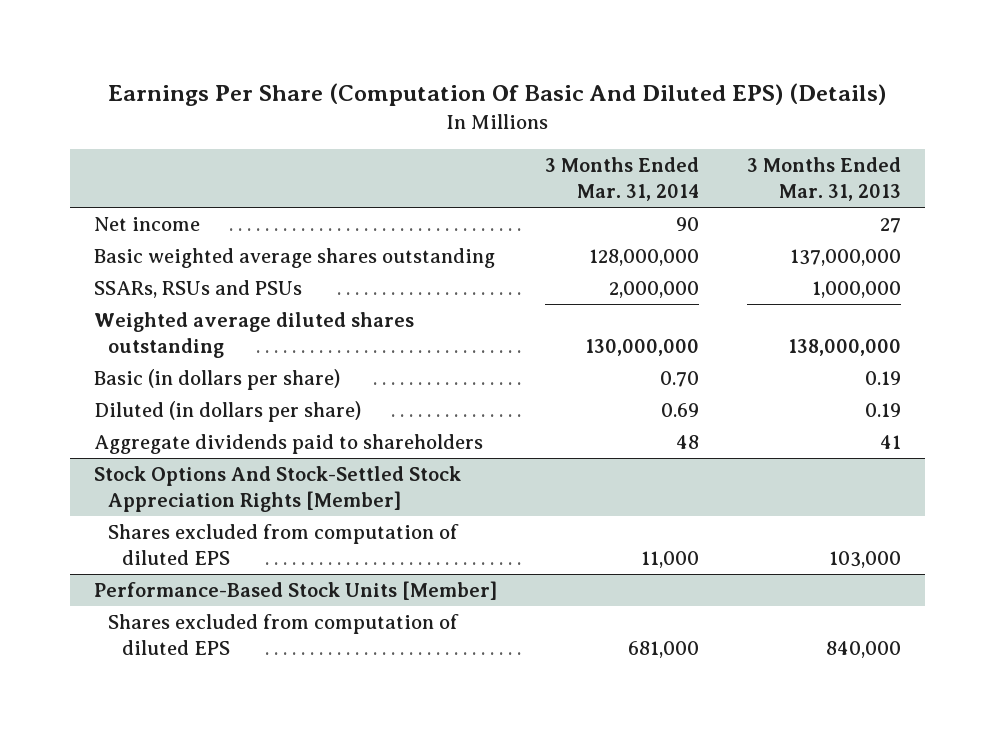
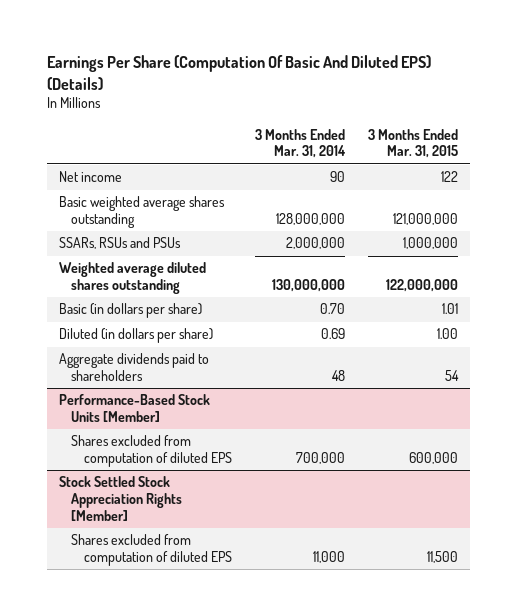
[746,157,901,202] 3 Months Ended Mar. 31, 2013 -> none
none -> [368,128,459,159] 3 Months Ended Mar. 31, 2015
[93,466,461,513] Stock Options And Stock-Settled Stock Appreciation Rights [Member] -> none
[108,524,460,566] Shares excluded from computation of diluted EPS -> none
[627,641,699,659] 681,000 -> [295,452,345,465] 700,000
none -> [58,476,183,521] Stock Settled Stock Appreciation Rights [Member]
none -> [71,534,232,567] Shares excluded from computation of diluted EPS

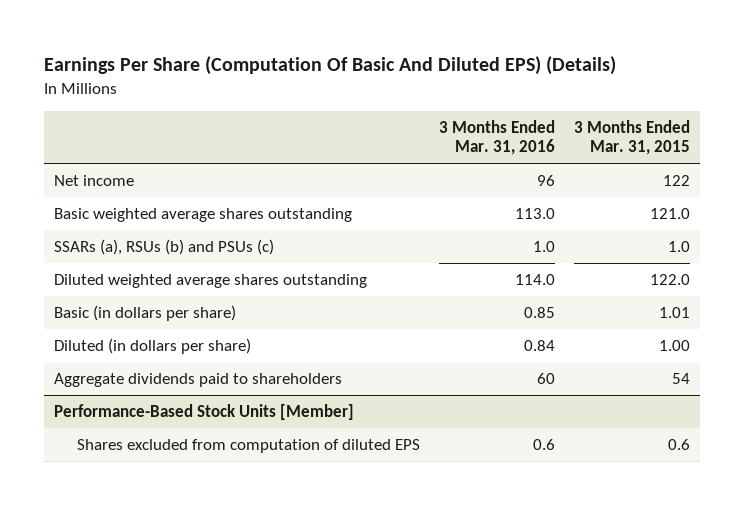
[254,128,346,159] 3 Months Ended Mar. 31, 2014 -> none
none -> [439,119,556,156] 3 Months Ended Mar. 31, 2016
[393,213,459,226] 121,000,000 -> [650,208,691,220] 121.0
[58,237,181,250] SSARs, RSUs and PSUs -> [53,239,274,256] SSARs (a), RSUs (b) and PSUs (c)
[403,237,459,250] 1,000,000 -> [668,241,691,253] 1.0
[58,262,206,295] Weighted average diluted shares outstanding -> [53,274,367,289] Diluted weighted average shares outstanding
[386,279,459,293] 122,000,000 -> [650,274,691,286] 122.0
[58,476,183,521] Stock Settled Stock Appreciation Rights [Member] -> none
[71,534,232,567] Shares excluded from computation of diluted EPS -> none
[409,452,459,465] 600,000 -> [668,439,691,451] 0.6

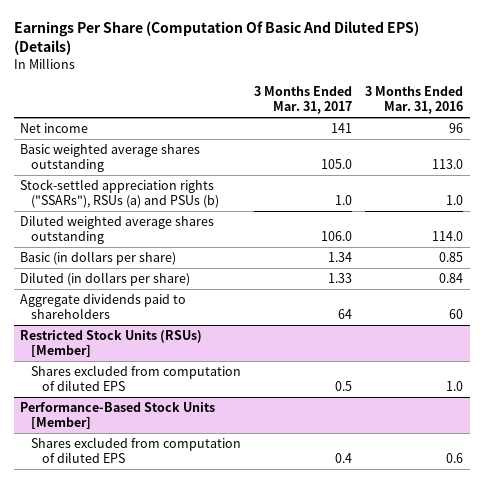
[574,119,691,156] 3 Months Ended Mar. 31, 2015 -> none
none -> [254,86,353,115] 3 Months Ended Mar. 31, 2017
[53,239,274,256] SSARs (a), RSUs (b) and PSUs (c) -> [20,179,220,209] Stock-settled appreciation rights ("SSARs"), RSUs (a) and PSUs (b)
none -> [20,330,203,358] Restricted Stock Units (RSUs) [Member]
none -> [31,365,242,392] Shares excluded from computation of diluted EPS

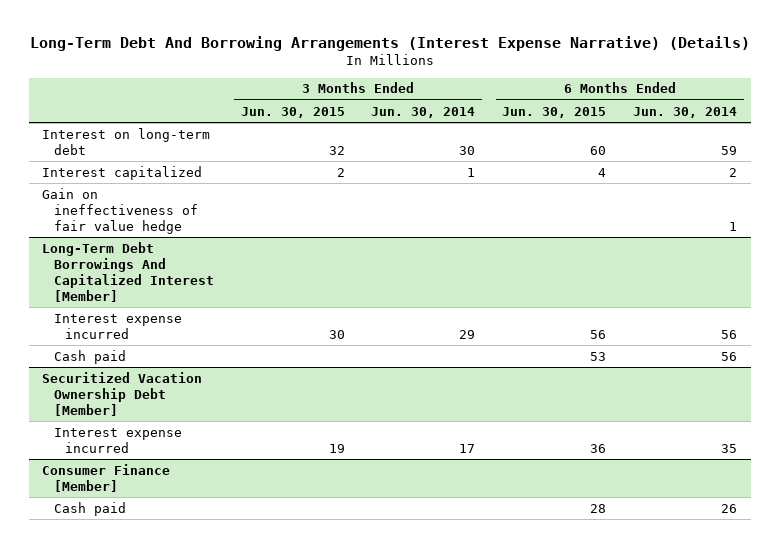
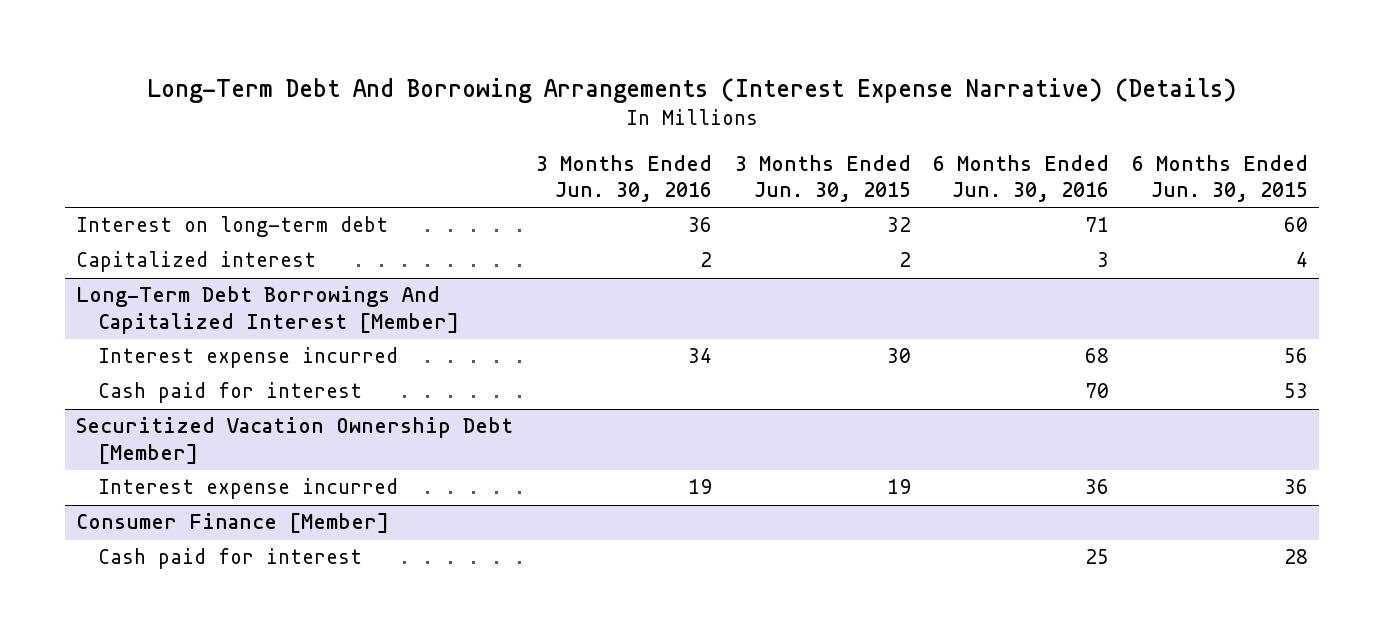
[371,106,476,118] Jun. 30, 2014 -> none
[633,106,738,118] Jun. 30, 2014 -> none
none -> [535,154,712,203] 3 Months Ended Jun. 30, 2016
none -> [933,154,1110,203] 6 Months Ended Jun. 30, 2016
[42,187,198,234] Gain on ineffectiveness of fair value hedge -> none
[42,165,203,180] Interest capitalized -> [76,251,317,273] Capitalized interest
[53,349,126,364] Cash paid -> [97,382,362,404] Cash paid for interest
[53,501,126,516] Cash paid -> [97,548,362,570] Cash paid for interest

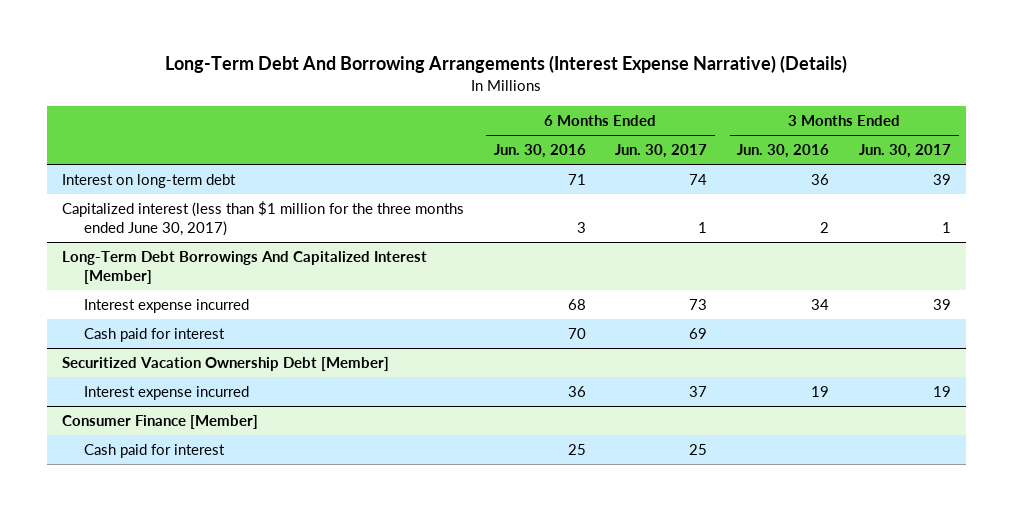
[734,154,911,203] 3 Months Ended Jun. 30, 2015 -> none
[1131,154,1308,203] 6 Months Ended Jun. 30, 2015 -> none
none -> [615,144,708,159] Jun. 30, 2017
none -> [859,144,952,159] Jun. 30, 2017
[76,251,317,273] Capitalized interest -> [61,201,464,237] Capitalized interest (less than $1 million for the three months ended June 30, 2017)

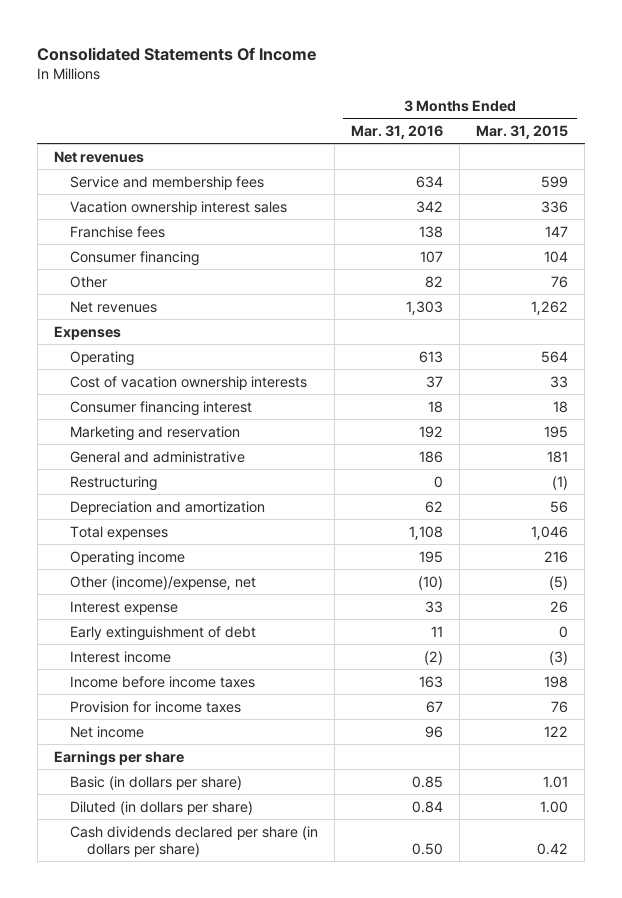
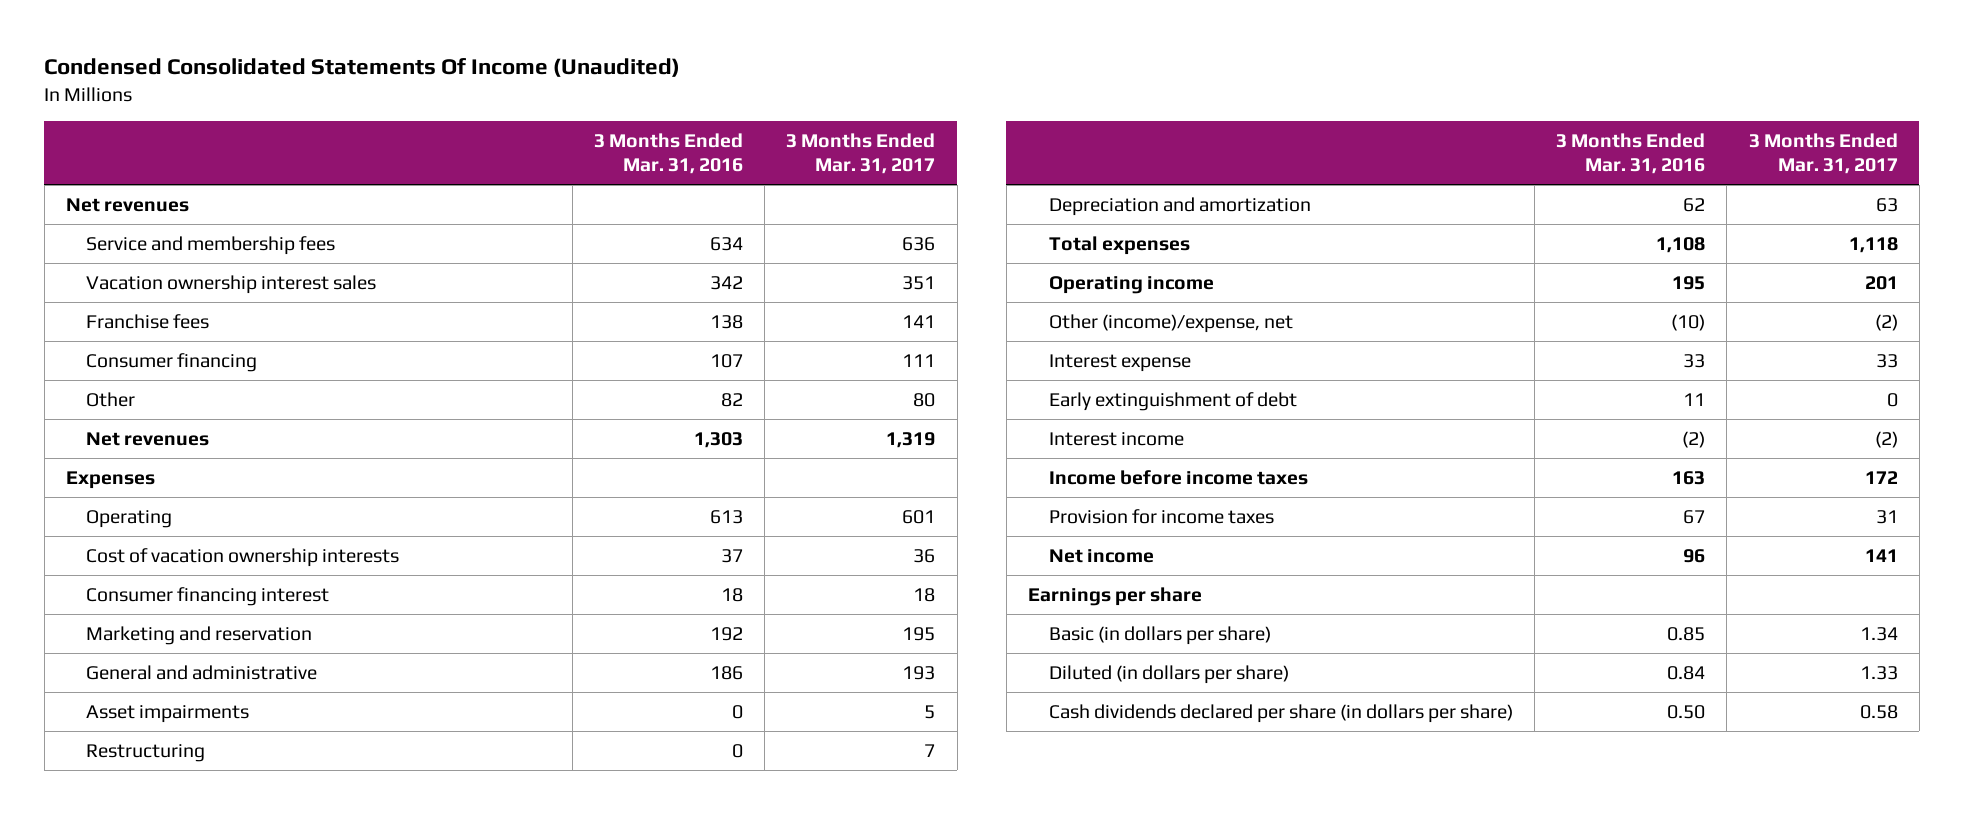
[37,46,317,61] Consolidated Statements Of Income -> [44,58,681,78] Condensed Consolidated Statements Of Income (Unaudited)
[476,125,569,140] Mar. 31, 2015 -> none
none -> [786,132,936,174] 3 Months Ended Mar. 31, 2017
none -> [86,705,250,724] Asset impairments

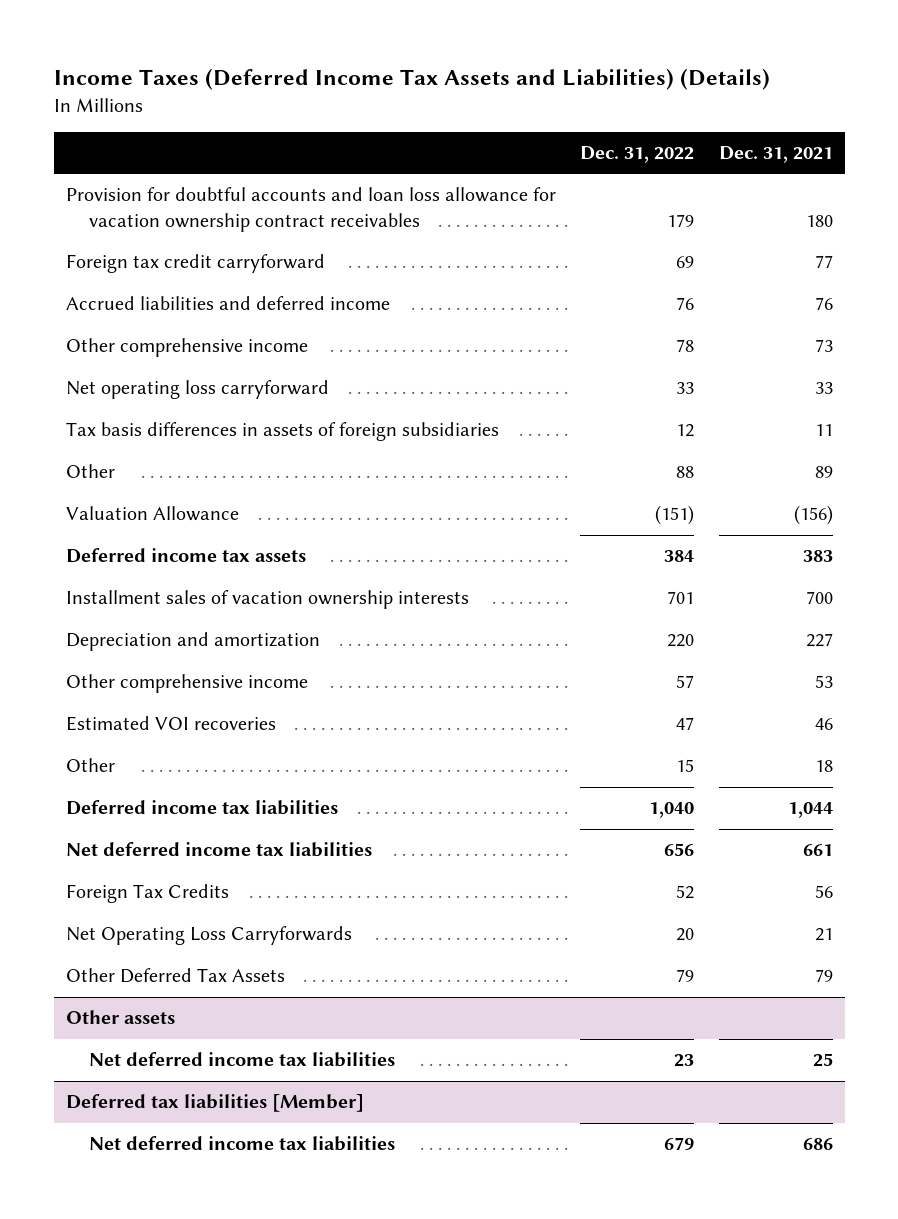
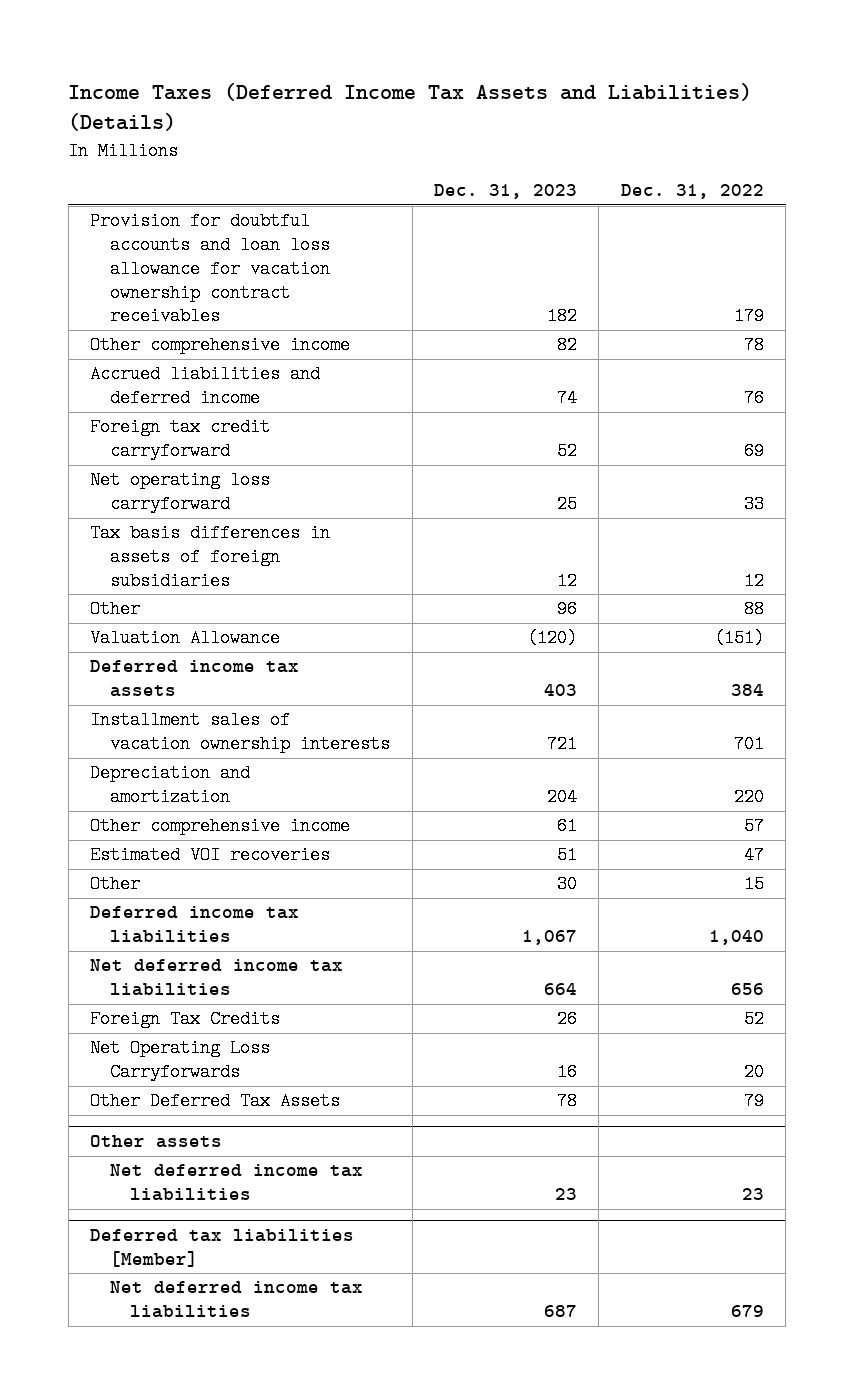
[718,146,833,164] Dec. 31, 2021 -> none
none -> [434,184,578,200] Dec. 31, 2023
[65,296,390,311] Accrued liabilities and deferred income -> [90,365,321,408] Accrued liabilities and deferred income
[65,254,325,274] Foreign tax credit carryforward -> [90,418,271,461] Foreign tax credit carryforward

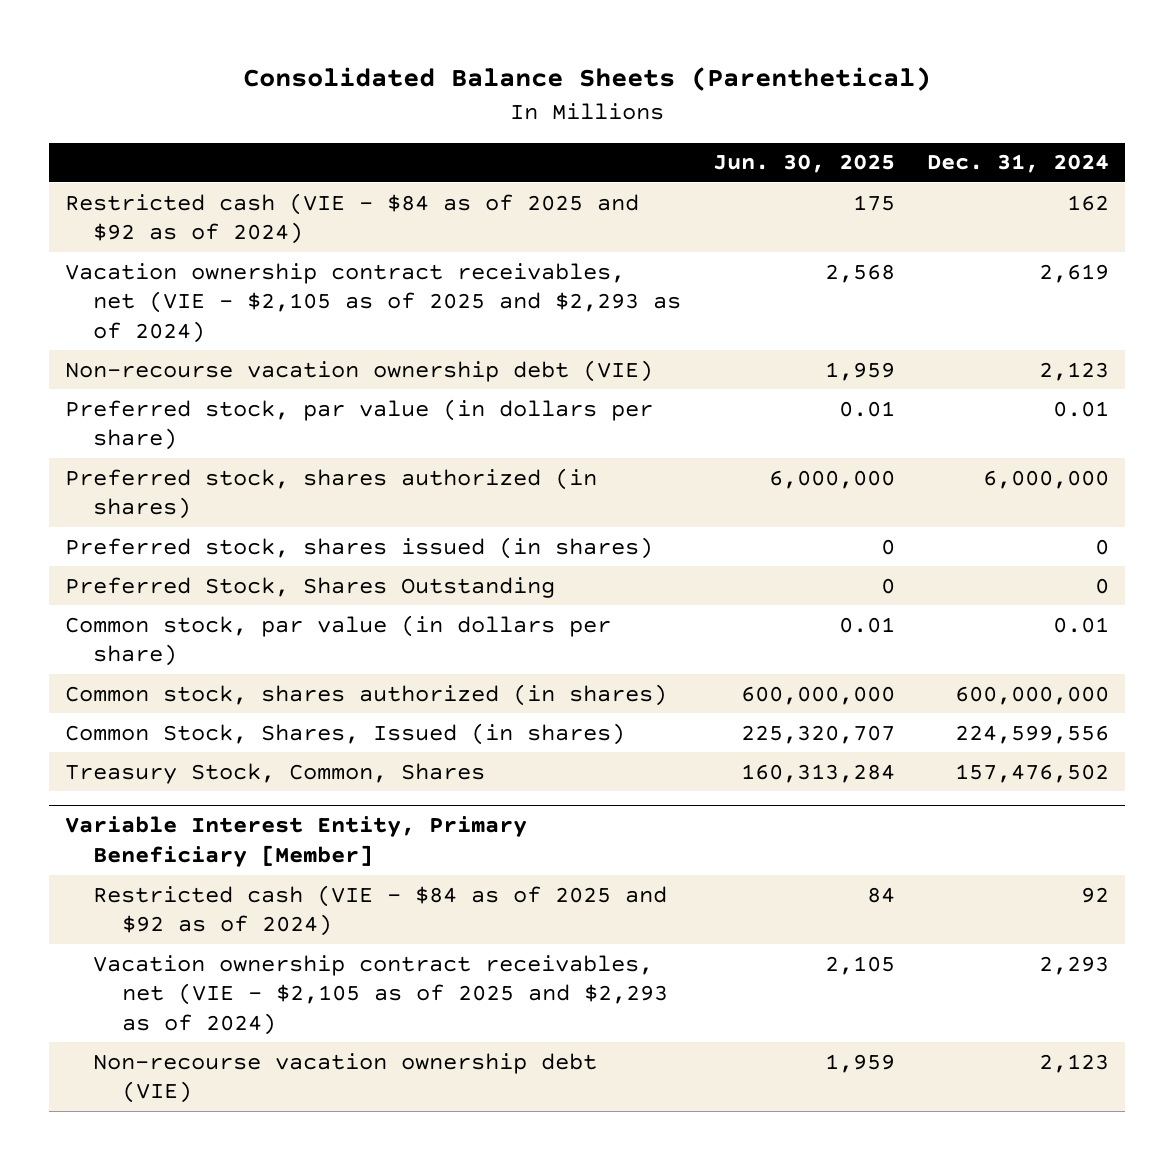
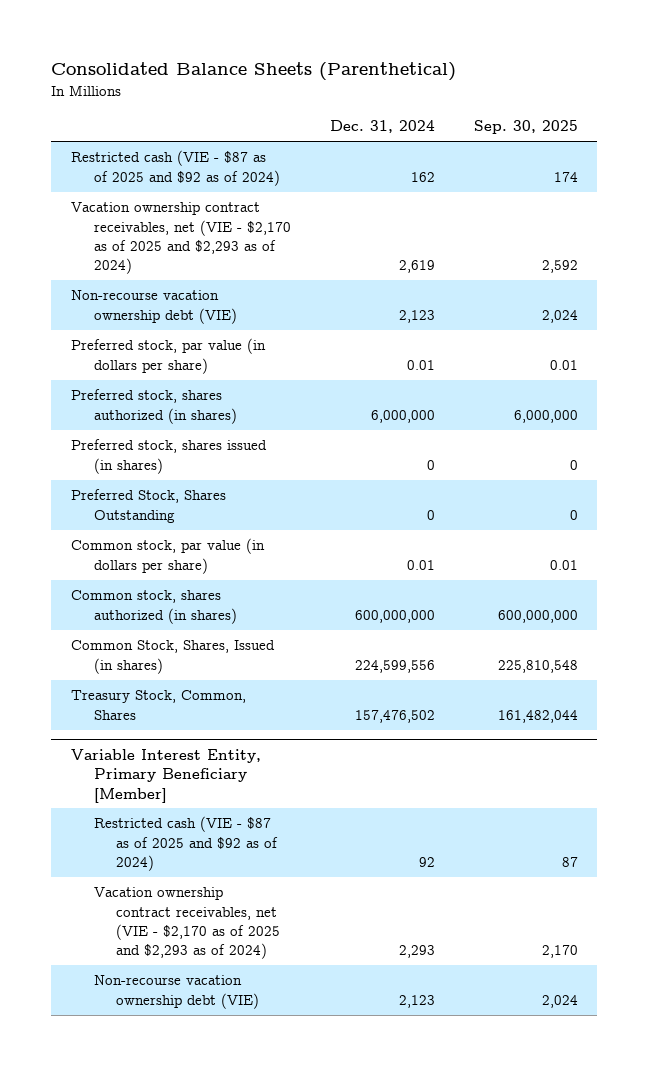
[713,154,896,174] Jun. 30, 2025 -> none
none -> [473,120,578,135] Sep. 30, 2025
[65,192,640,245] Restricted cash (VIE - $84 as of 2025 and $92 as of 2024) -> [70,150,280,186] Restricted cash (VIE - $87 as of 2025 and $92 as of 2024)
[65,262,682,343] Vacation ownership contract receivables, net (VIE - $2,105 as of 2025 and $2,293 as of 2024) -> [70,202,291,275] Vacation ownership contract receivables, net (VIE - $2,170 as of 2025 and $2,293 as of 2024)
[93,884,668,937] Restricted cash (VIE - $84 as of 2025 and $92 as of 2024) -> [93,816,279,871] Restricted cash (VIE - $87 as of 2025 and $92 as of 2024)
[93,954,668,1035] Vacation ownership contract receivables, net (VIE - $2,105 as of 2025 and $2,293 as of 2024) -> [93,887,281,960] Vacation ownership contract receivables, net (VIE - $2,170 as of 2025 and $2,293 as of 2024)

